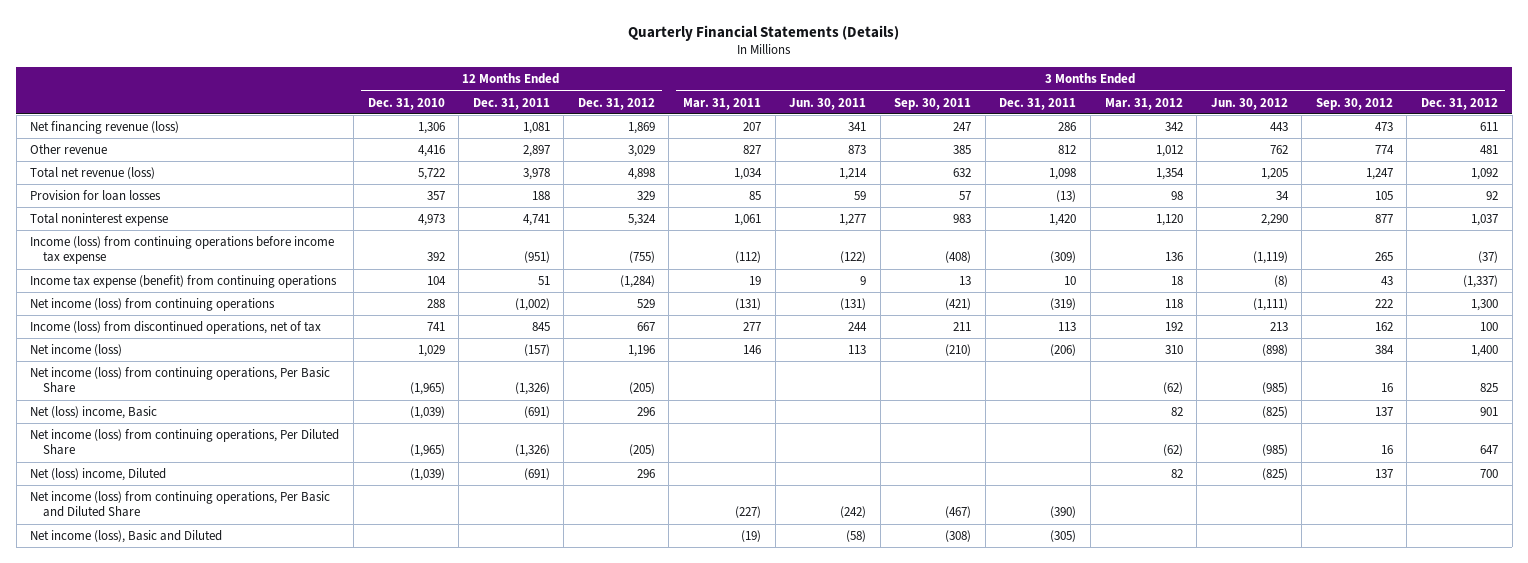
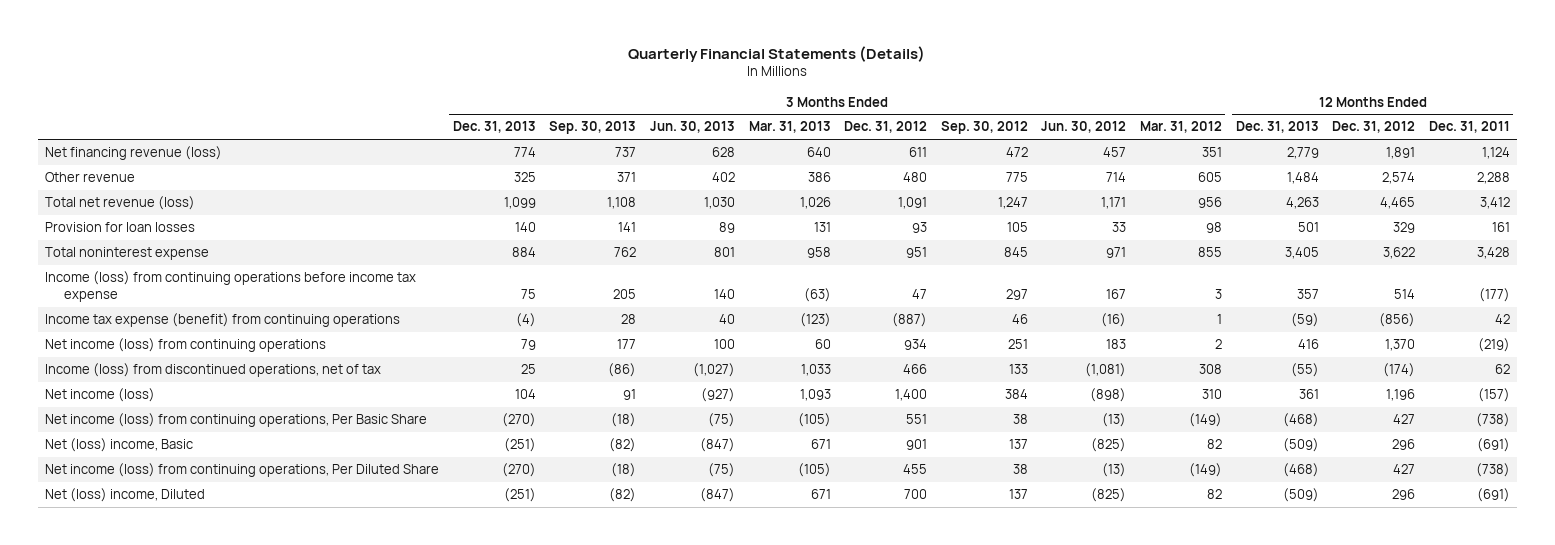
[367,97,445,110] Dec. 31, 2010 -> none
[682,97,761,110] Mar. 31, 2011 -> none
[789,97,867,110] Jun. 30, 2011 -> none
[894,97,972,110] Sep. 30, 2011 -> none
[999,97,1077,110] Dec. 31, 2011 -> none
none -> [452,121,536,134] Dec. 31, 2013
none -> [549,121,637,135] Sep. 30, 2013
none -> [649,121,735,134] Jun. 30, 2013
none -> [748,121,831,134] Mar. 31, 2013
none -> [1235,121,1319,134] Dec. 31, 2013
[522,121,550,134] 1,081 -> [1481,147,1510,160] 1,124
[627,121,655,134] 1,869 -> [1386,147,1416,160] 1,891
[1164,121,1183,131] 342 -> [1202,147,1223,158] 351
[1269,121,1288,131] 443 -> [1103,147,1127,158] 457
[1374,121,1393,131] 473 -> [1005,147,1028,158] 472
[522,144,550,157] 2,897 -> [1476,172,1510,185] 2,288
[627,144,655,157] 3,029 -> [1382,172,1416,185] 2,574
[1155,144,1183,157] 1,012 -> [1198,172,1223,183] 605
[1269,144,1288,154] 762 -> [1106,172,1127,183] 714
[1374,144,1394,154] 774 -> [1005,172,1028,183] 775
[1480,144,1499,154] 481 -> [903,172,928,183] 480
[522,167,550,180] 3,978 -> [1479,197,1510,210] 3,412
[627,167,655,180] 4,898 -> [1380,197,1416,210] 4,465
[1155,167,1184,180] 1,354 -> [1198,197,1223,209] 956
[1260,167,1288,180] 1,205 -> [1101,197,1127,210] 1,171
[1471,167,1499,180] 1,092 -> [898,197,928,210] 1,091
[531,190,550,200] 188 -> [1491,222,1510,233] 161
[1275,190,1289,200] 34 -> [1112,222,1127,233] 33
[1486,190,1499,200] 92 -> [912,222,928,234] 93
[522,213,550,226] 4,741 -> [1476,247,1510,260] 3,428
[627,213,656,226] 5,324 -> [1383,247,1416,260] 3,622
[1155,213,1183,226] 1,120 -> [1198,247,1223,258] 855
[1260,213,1288,226] 2,290 -> [1106,247,1127,259] 971
[1374,213,1393,223] 877 -> [1003,247,1028,258] 845
[1471,213,1499,226] 1,037 -> [906,247,928,259] 951
[523,251,550,264] (951) -> [1478,288,1510,303] (177)
[628,251,655,264] (755) -> [1394,289,1416,300] 514
[1164,252,1183,262] 136 -> [1215,289,1223,300] 3
[1252,251,1288,265] (1,119) -> [1106,289,1127,300] 167
[1374,252,1393,262] 265 -> [1005,289,1028,301] 297
[1478,251,1499,264] (37) -> [912,289,928,300] 47
[537,275,550,285] 51 -> [1494,314,1510,325] 42
[619,274,655,288] (1,284) -> [1379,313,1416,328] (856)
[1170,275,1183,285] 18 -> [1217,314,1223,325] 1
[1273,274,1288,287] (8) -> [1101,313,1127,328] (16)
[1380,275,1393,285] 43 -> [1011,314,1028,325] 46
[1463,274,1499,288] (1,337) -> [892,313,928,328] (887)
[514,297,550,311] (1,002) -> [1477,338,1510,353] (219)
[636,298,655,308] 529 -> [1385,339,1416,352] 1,370
[1164,298,1183,308] 118 -> [1215,339,1223,350] 2
[1252,297,1288,311] (1,111) -> [1106,339,1127,350] 183
[1374,298,1393,308] 222 -> [1007,339,1028,350] 251
[1471,298,1499,311] 1,300 -> [904,339,928,351] 934
[531,321,550,331] 845 -> [1494,364,1510,375] 62
[636,321,655,331] 667 -> [1383,363,1416,378] (174)
[1164,321,1183,331] 192 -> [1199,364,1223,375] 308
[1269,321,1288,331] 213 -> [1085,363,1127,378] (1,081)
[1374,321,1393,331] 162 -> [1008,364,1028,375] 133
[1480,321,1499,331] 100 -> [903,364,928,375] 466
[514,382,550,396] (1,326) -> [1475,413,1510,428] (738)
[628,382,655,395] (205) -> [1393,414,1416,425] 427
[1162,382,1183,395] (62) -> [1189,413,1223,428] (149)
[1261,382,1288,395] (985) -> [1102,413,1127,428] (13)
[1380,383,1393,393] 16 -> [1012,414,1028,425] 38
[1480,383,1499,393] 825 -> [906,414,928,425] 551
[514,444,550,458] (1,326) -> [1475,463,1510,478] (738)
[628,444,655,457] (205) -> [1393,464,1416,475] 427
[1162,444,1183,457] (62) -> [1189,463,1223,478] (149)
[1261,444,1288,457] (985) -> [1102,463,1127,478] (13)
[1380,445,1393,455] 16 -> [1012,464,1028,475] 38
[1480,445,1499,455] 647 -> [903,464,928,475] 455
[30,490,331,518] Net income (loss) from continuing operations, Per Basic and Diluted Share -> none
[30,529,223,543] Net income (loss), Basic and Diluted -> none

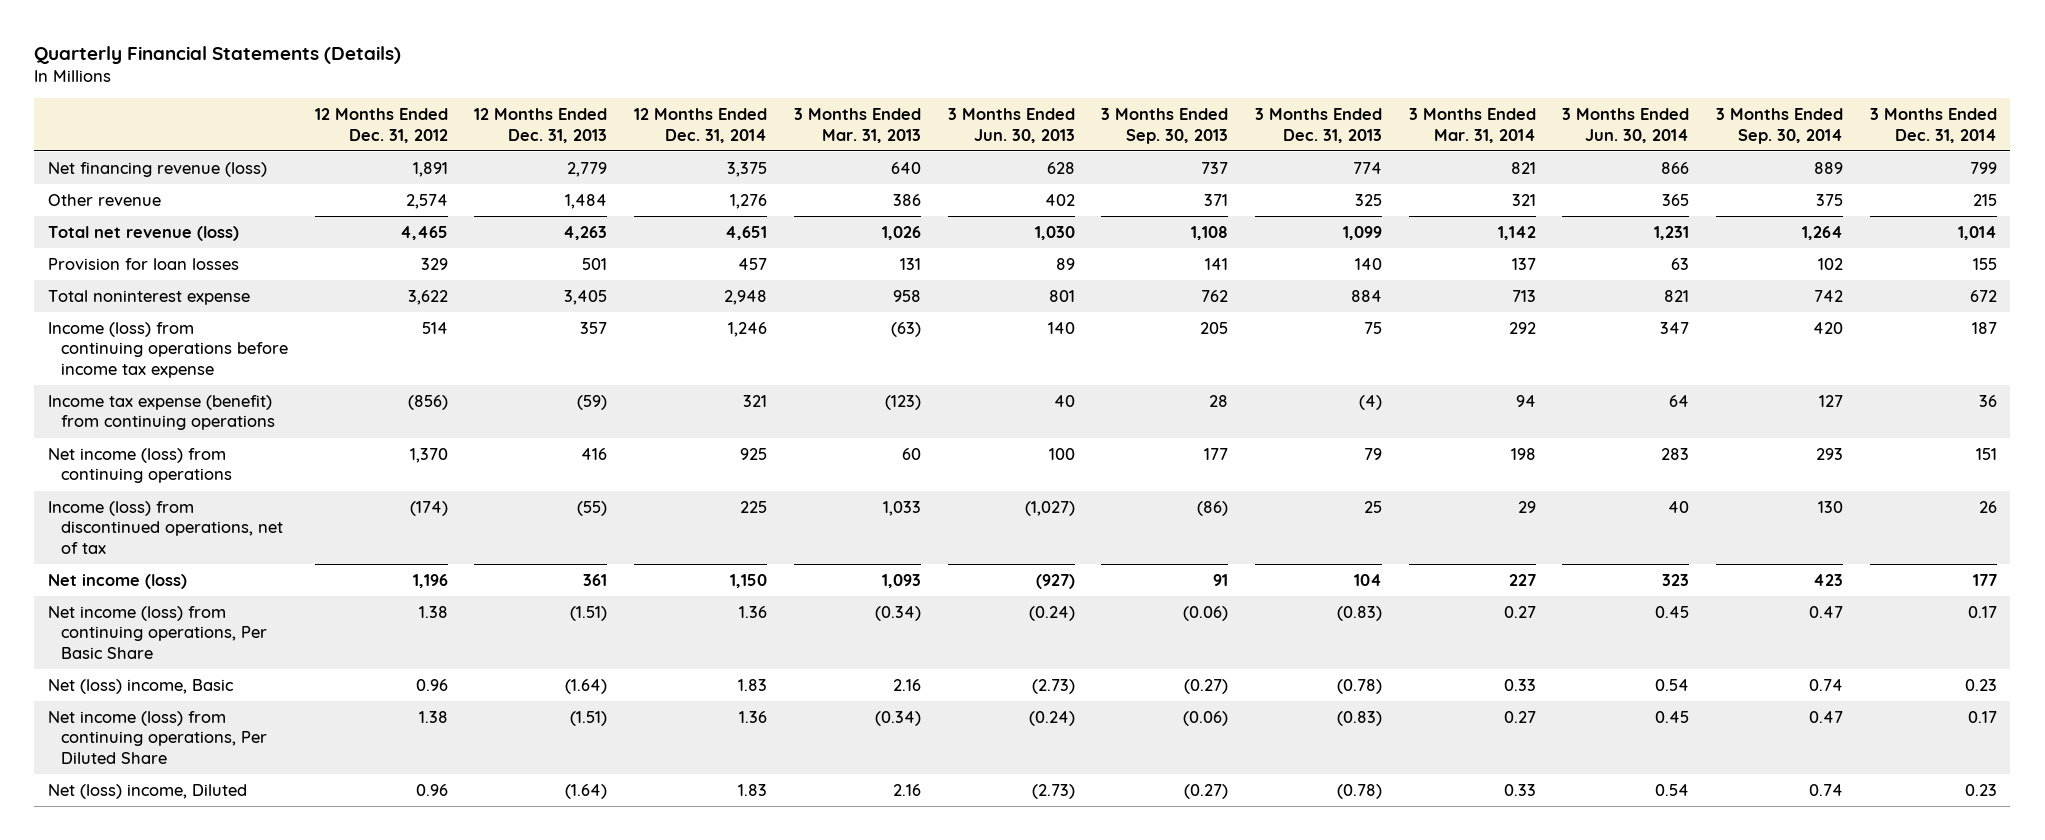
[844,121,928,134] Dec. 31, 2012 -> none
[940,121,1028,135] Sep. 30, 2012 -> none
[1041,121,1127,134] Jun. 30, 2012 -> none
[1140,121,1223,134] Mar. 31, 2012 -> none
[1428,121,1510,134] Dec. 31, 2011 -> none
none -> [634,107,768,143] 12 Months Ended Dec. 31, 2014
none -> [1408,107,1536,143] 3 Months Ended Mar. 31, 2014
none -> [1562,107,1690,143] 3 Months Ended Jun. 30, 2014
none -> [1716,107,1844,144] 3 Months Ended Sep. 30, 2014
none -> [1869,107,1997,143] 3 Months Ended Dec. 31, 2014
[501,413,536,428] (270) -> [1337,605,1383,621] (0.83)
[611,413,637,428] (18) -> [1183,605,1229,621] (0.06)
[707,413,735,428] (75) -> [1028,605,1075,621] (0.24)
[797,413,831,428] (105) -> [874,605,921,621] (0.34)
[1282,413,1319,428] (468) -> [570,605,608,621] (1.51)
[1393,414,1416,425] 427 -> [418,605,448,618] 1.38
[503,438,536,453] (251) -> [1337,678,1383,694] (0.78)
[609,438,637,453] (82) -> [1184,678,1229,694] (0.27)
[699,438,735,453] (847) -> [1031,678,1075,694] (2.73)
[810,439,831,450] 671 -> [892,678,921,691] 2.16
[1282,438,1319,453] (509) -> [565,678,608,694] (1.64)
[1392,439,1416,451] 296 -> [415,678,448,691] 0.96
[501,463,536,478] (270) -> [1337,710,1383,726] (0.83)
[611,463,637,478] (18) -> [1183,710,1229,726] (0.06)
[707,463,735,478] (75) -> [1028,710,1075,726] (0.24)
[797,463,831,478] (105) -> [874,710,921,726] (0.34)
[1282,463,1319,478] (468) -> [570,710,608,726] (1.51)
[1393,464,1416,475] 427 -> [418,710,448,723] 1.38
[503,488,536,503] (251) -> [1337,783,1383,799] (0.78)
[609,488,637,503] (82) -> [1184,783,1229,799] (0.27)
[699,488,735,503] (847) -> [1031,783,1075,799] (2.73)
[810,489,831,500] 671 -> [892,783,921,796] 2.16
[1282,488,1319,503] (509) -> [565,783,608,799] (1.64)
[1392,489,1416,501] 296 -> [415,783,448,796] 0.96

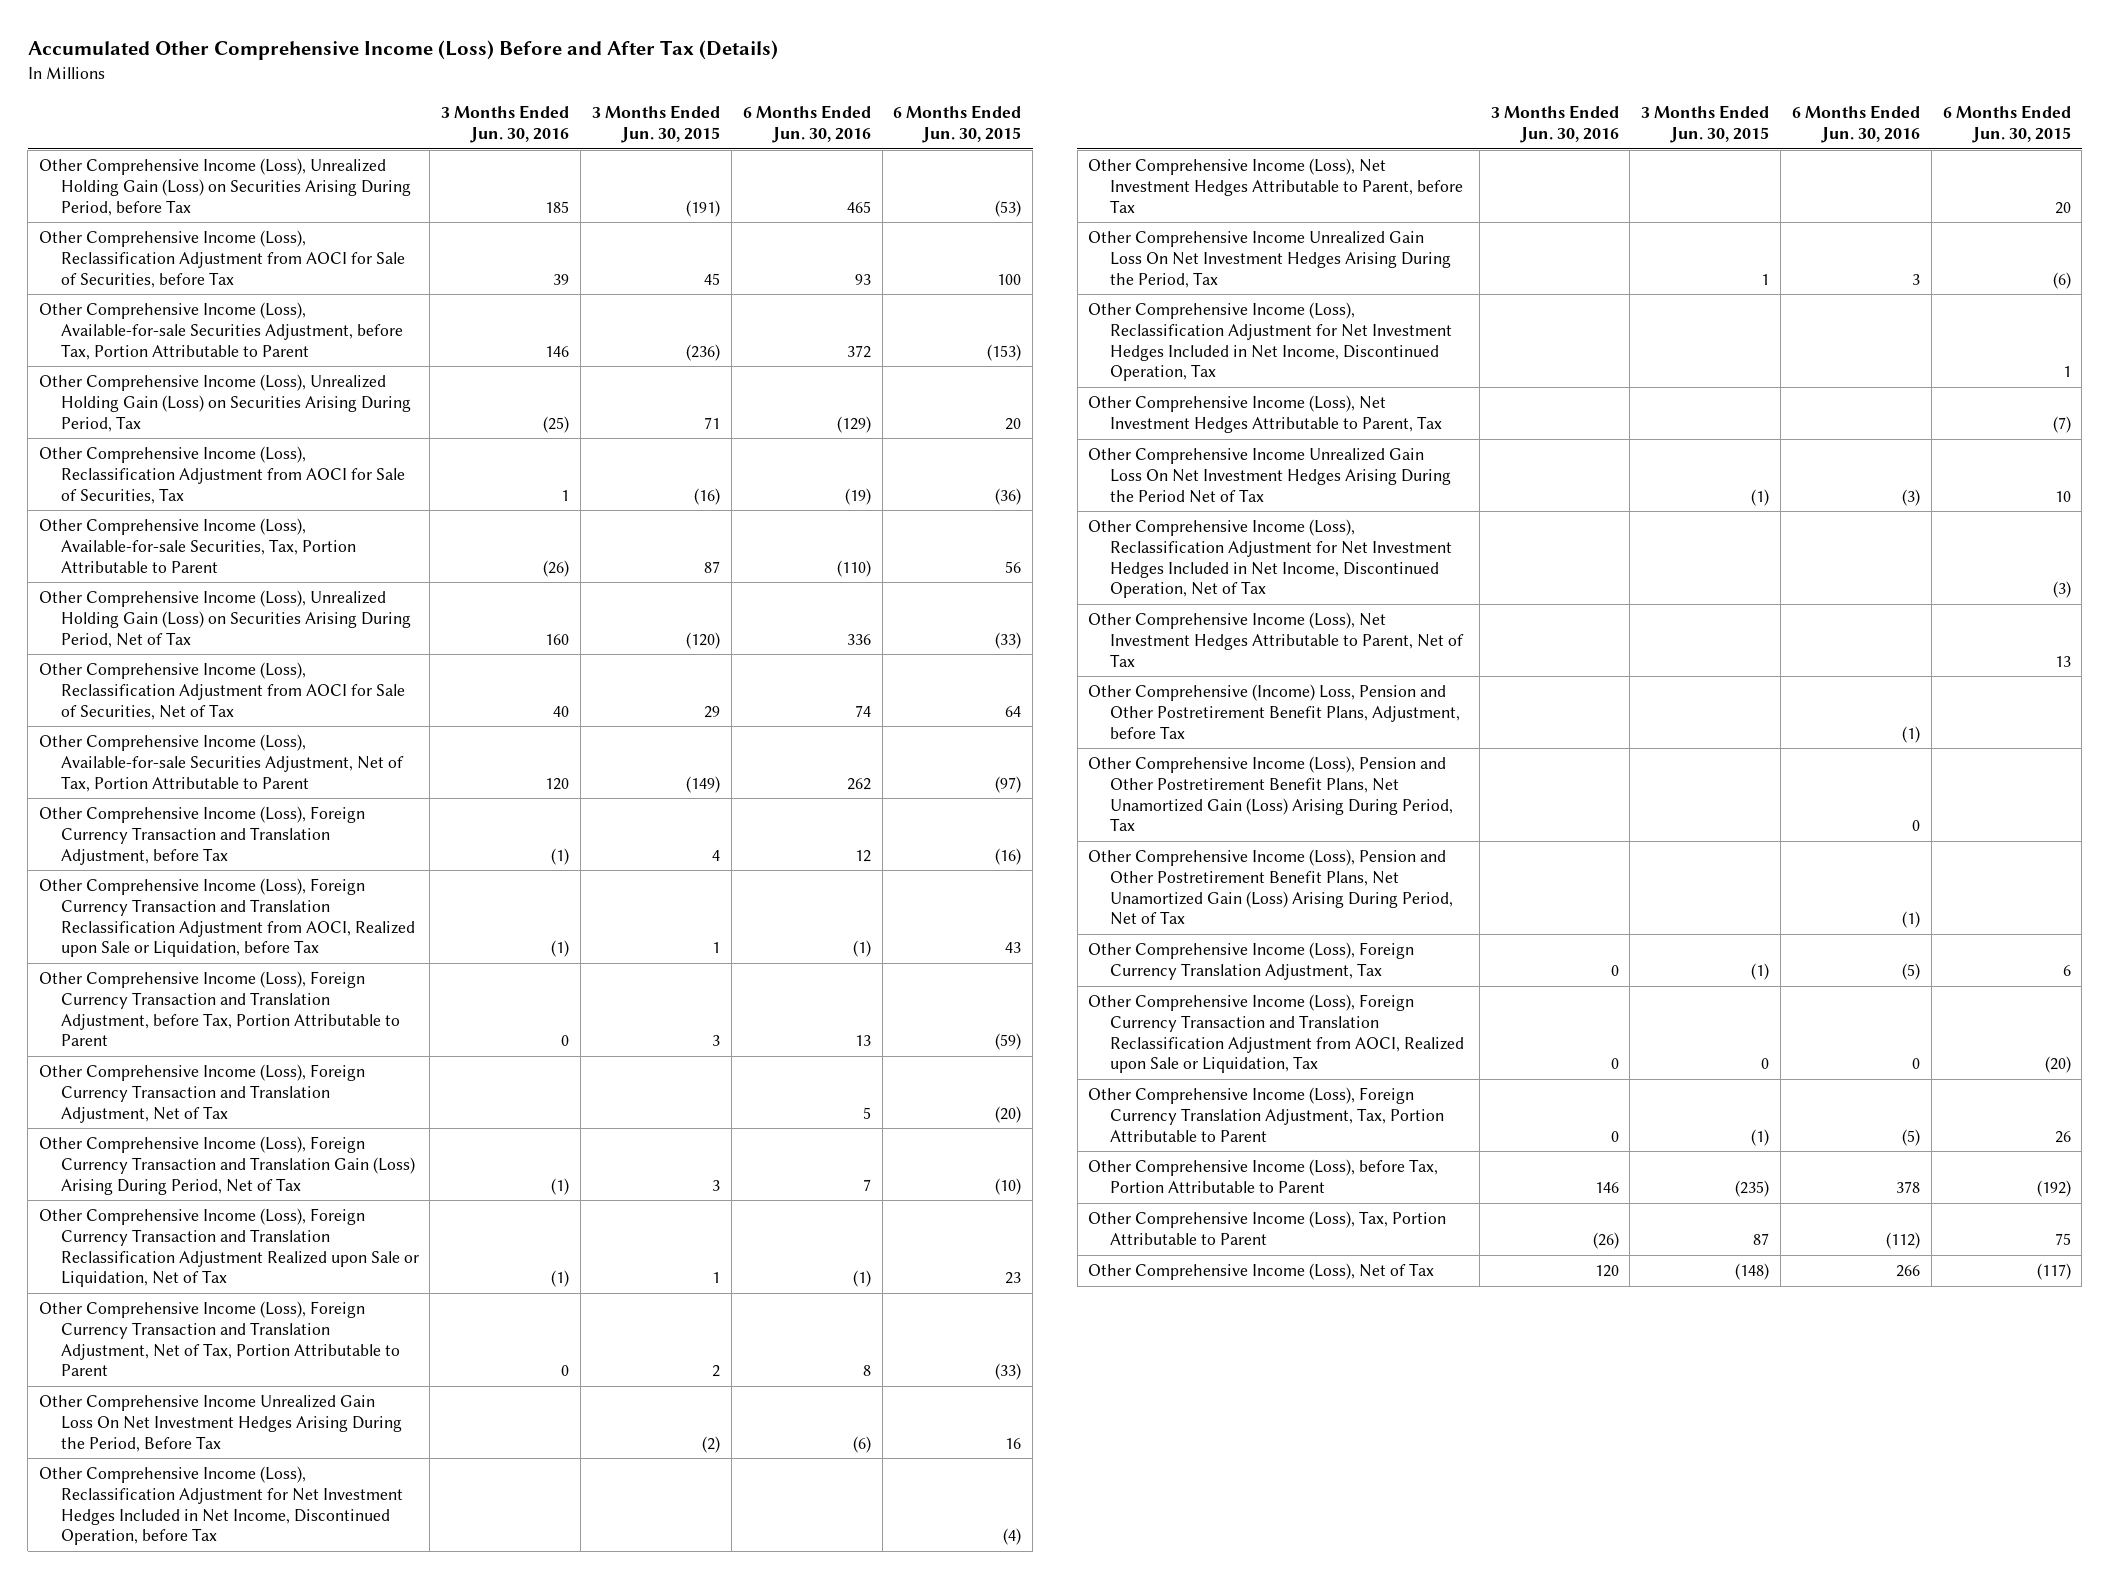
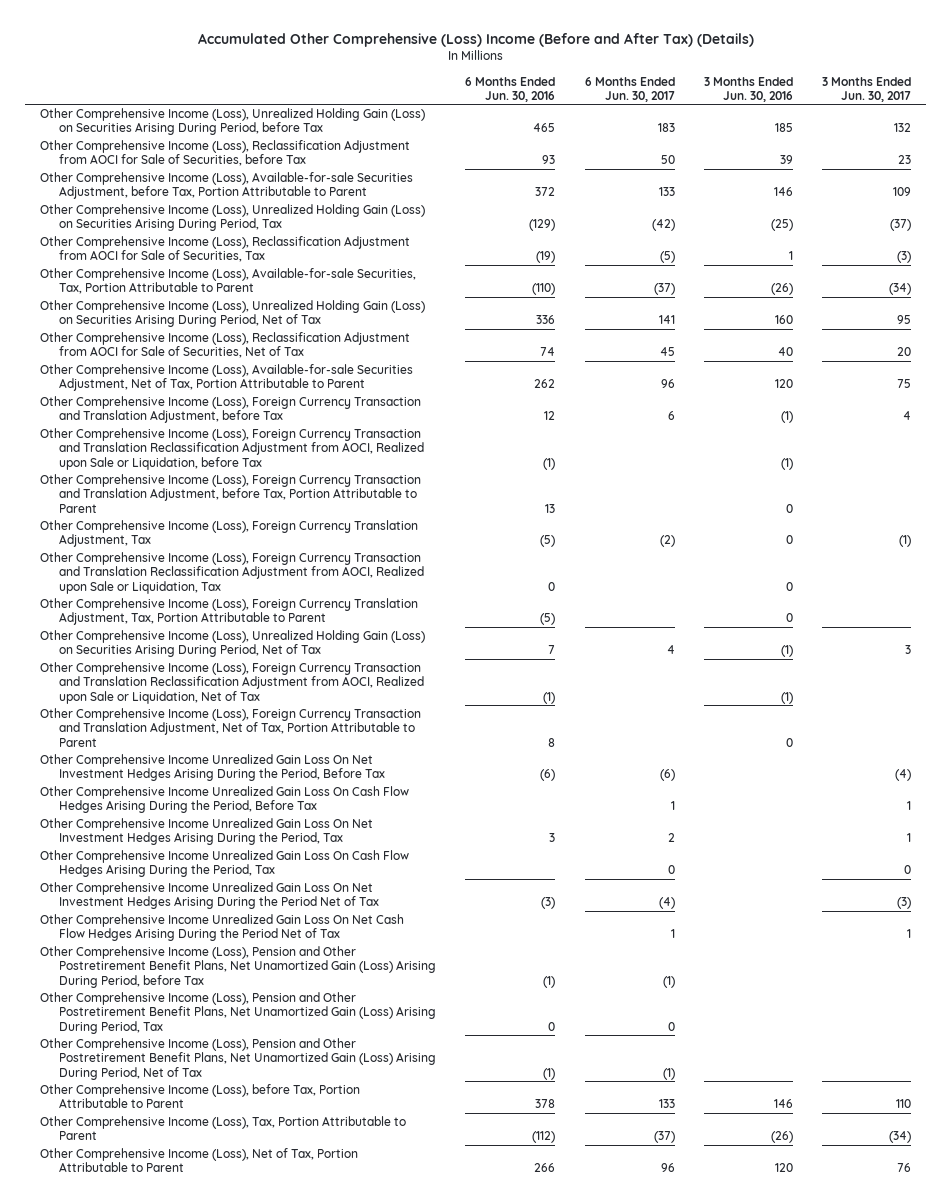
[27,40,778,61] Accumulated Other Comprehensive Income (Loss) Before and After Tax (Details) -> [197,32,754,47] Accumulated Other Comprehensive (Loss) Income (Before and After Tax) (Details)
[591,105,720,143] 3 Months Ended Jun. 30, 2015 -> none
[893,105,1022,143] 6 Months Ended Jun. 30, 2015 -> none
none -> [584,76,675,102] 6 Months Ended Jun. 30, 2017
none -> [822,76,912,102] 3 Months Ended Jun. 30, 2017
[39,1064,366,1123] Other Comprehensive Income (Loss), Foreign Currency Transaction and Translation Adjustment, Net of Tax -> none
[1088,942,1415,980] Other Comprehensive Income (Loss), Foreign Currency Translation Adjustment, Tax -> [39,520,418,548] Other Comprehensive Income (Loss), Foreign Currency Translation Adjustment, Tax
[1088,994,1464,1074] Other Comprehensive Income (Loss), Foreign Currency Transaction and Translation Reclassification Adjustment from AOCI, Realized upon Sale or Liquidation, Tax -> [39,552,424,594] Other Comprehensive Income (Loss), Foreign Currency Transaction and Translation Reclassification Adjustment from AOCI, Realized upon Sale or Liquidation, Tax
[1088,1087,1444,1142] Other Comprehensive Income (Loss), Foreign Currency Translation Adjustment, Tax, Portion Attributable to Parent -> [39,598,418,626] Other Comprehensive Income (Loss), Foreign Currency Translation Adjustment, Tax, Portion Attributable to Parent
[39,1136,415,1195] Other Comprehensive Income (Loss), Foreign Currency Transaction and Translation Gain (Loss) Arising During Period, Net of Tax -> [39,630,425,658] Other Comprehensive Income (Loss), Unrealized Holding Gain (Loss) on Securities Arising During Period, Net of Tax
[39,1208,419,1288] Other Comprehensive Income (Loss), Foreign Currency Transaction and Translation Reclassification Adjustment Realized upon Sale or Liquidation, Net of Tax -> [39,662,424,704] Other Comprehensive Income (Loss), Foreign Currency Transaction and Translation Reclassification Adjustment from AOCI, Realized upon Sale or Liquidation, Net of Tax
[39,1466,403,1546] Other Comprehensive Income (Loss), Reclassification Adjustment for Net Investment Hedges Included in Net Income, Discontinued Operation, before Tax -> none
[1088,158,1463,213] Other Comprehensive Income (Loss), Net Investment Hedges Attributable to Parent, before Tax -> none
none -> [39,786,409,814] Other Comprehensive Income Unrealized Gain Loss On Cash Flow Hedges Arising During the Period, Before Tax
[1088,302,1452,382] Other Comprehensive Income (Loss), Reclassification Adjustment for Net Investment Hedges Included in Net Income, Discontinued Operation, Tax -> none
[1088,395,1442,433] Other Comprehensive Income (Loss), Net Investment Hedges Attributable to Parent, Tax -> none
none -> [39,850,409,878] Other Comprehensive Income Unrealized Gain Loss On Cash Flow Hedges Arising During the Period, Tax
[1088,519,1452,599] Other Comprehensive Income (Loss), Reclassification Adjustment for Net Investment Hedges Included in Net Income, Discontinued Operation, Net of Tax -> none
[1088,612,1464,667] Other Comprehensive Income (Loss), Net Investment Hedges Attributable to Parent, Net of Tax -> none
none -> [39,914,404,942] Other Comprehensive Income Unrealized Gain Loss On Net Cash Flow Hedges Arising During the Period Net of Tax
[1088,684,1460,739] Other Comprehensive (Income) Loss, Pension and Other Postretirement Benefit Plans, Adjustment, before Tax -> [39,946,436,988] Other Comprehensive Income (Loss), Pension and Other Postretirement Benefit Plans, Net Unamortized Gain (Loss) Arising During Period, before Tax
[1088,1263,1435,1281] Other Comprehensive Income (Loss), Net of Tax -> [39,1148,358,1173] Other Comprehensive Income (Loss), Net of Tax, Portion Attributable to Parent

